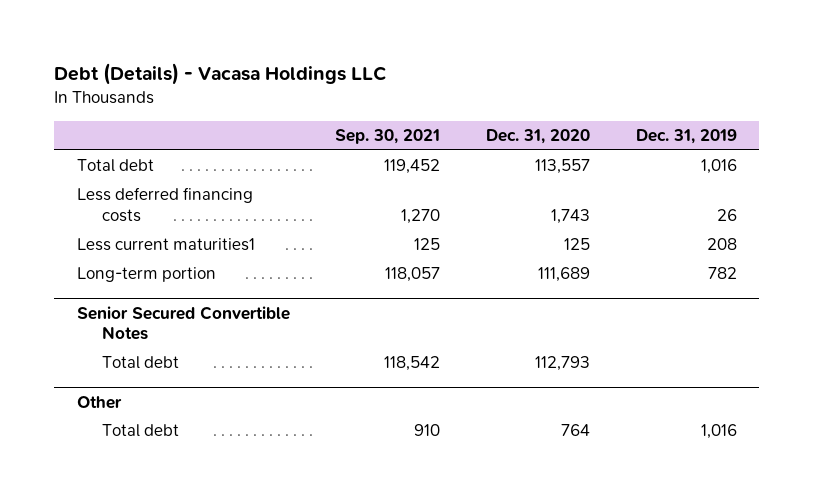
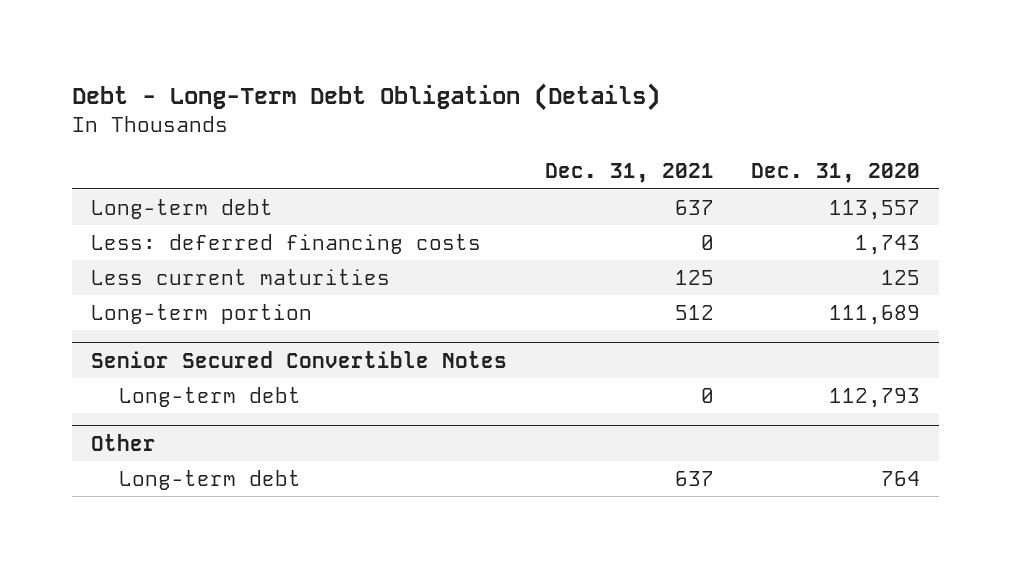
[54,63,388,86] Debt (Details) - Vacasa Holdings LLC -> [72,83,661,112] Debt - Long-Term Debt Obligation (Details)
[335,128,441,144] Sep. 30, 2021 -> none
[635,128,737,144] Dec. 31, 2019 -> none
none -> [544,163,714,184] Dec. 31, 2021
[76,159,154,173] Total debt -> [90,198,273,219] Long-term debt
[76,187,253,222] Less deferred financing costs -> [90,233,481,254] Less: deferred financing costs
[76,238,255,252] Less current maturities1 -> [90,268,390,285] Less current maturities
[101,356,179,370] Total debt -> [118,386,301,407] Long-term debt
[101,424,179,438] Total debt -> [118,469,301,490] Long-term debt

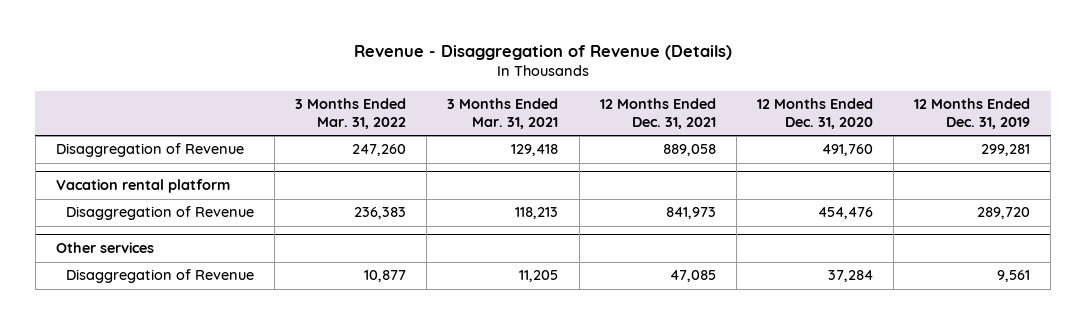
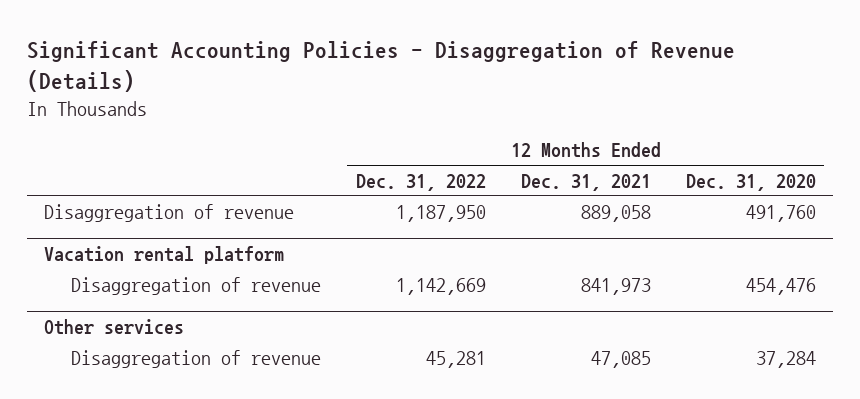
[353,45,732,61] Revenue - Disaggregation of Revenue (Details) -> [26,41,735,93] Significant Accounting Policies - Disaggregation of Revenue (Details)
[295,98,407,129] 3 Months Ended Mar. 31, 2022 -> none
[447,98,559,129] 3 Months Ended Mar. 31, 2021 -> none
[914,98,1031,129] 12 Months Ended Dec. 31, 2019 -> none
none -> [355,173,486,191] Dec. 31, 2022
[55,143,244,158] Disaggregation of Revenue -> [44,203,295,222] Disaggregation of revenue
[65,206,254,221] Disaggregation of Revenue -> [70,276,321,295] Disaggregation of revenue
[65,269,254,284] Disaggregation of Revenue -> [70,349,321,368] Disaggregation of revenue

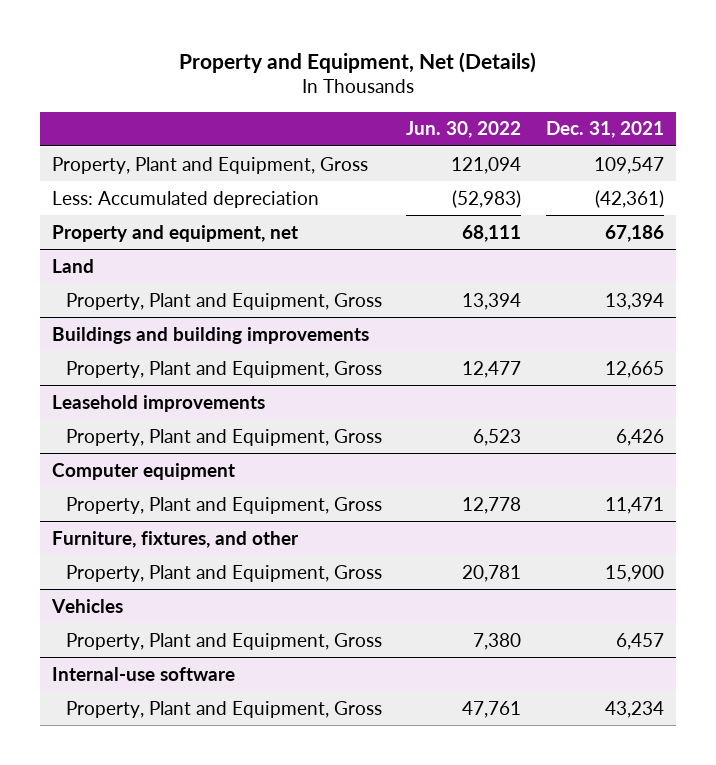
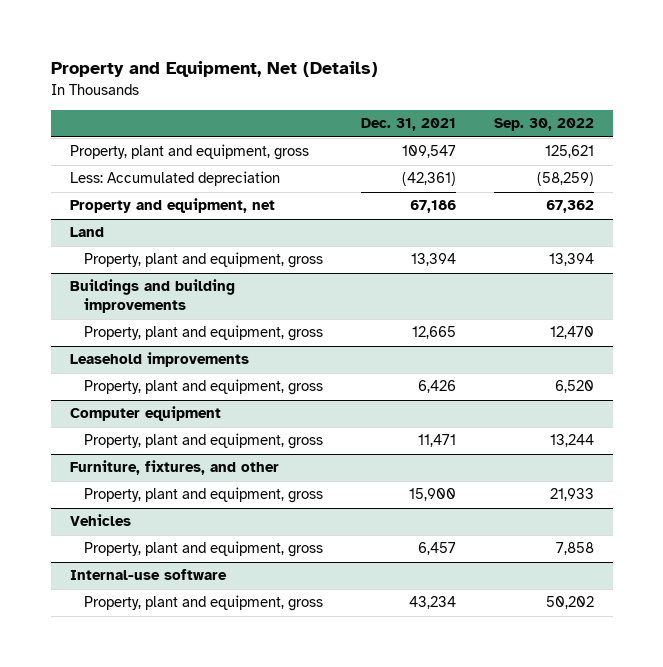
[406,121,522,139] Jun. 30, 2022 -> none
none -> [493,118,594,132] Sep. 30, 2022
[52,156,369,174] Property, Plant and Equipment, Gross -> [69,144,309,161] Property, plant and equipment, gross
[66,292,383,310] Property, Plant and Equipment, Gross -> [83,252,323,269] Property, plant and equipment, gross
[66,360,383,378] Property, Plant and Equipment, Gross -> [83,325,323,342] Property, plant and equipment, gross
[66,428,383,446] Property, Plant and Equipment, Gross -> [83,379,323,396] Property, plant and equipment, gross
[66,496,383,514] Property, Plant and Equipment, Gross -> [83,433,323,450] Property, plant and equipment, gross
[66,564,383,582] Property, Plant and Equipment, Gross -> [83,487,323,504] Property, plant and equipment, gross
[66,632,383,650] Property, Plant and Equipment, Gross -> [83,541,323,558] Property, plant and equipment, gross
[66,700,383,718] Property, Plant and Equipment, Gross -> [83,595,323,612] Property, plant and equipment, gross

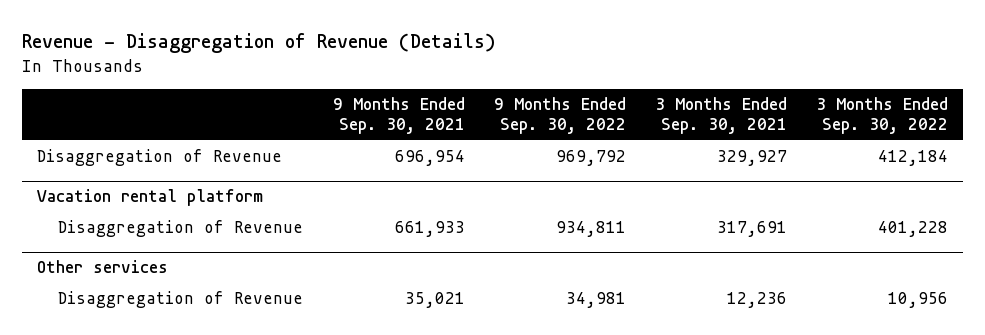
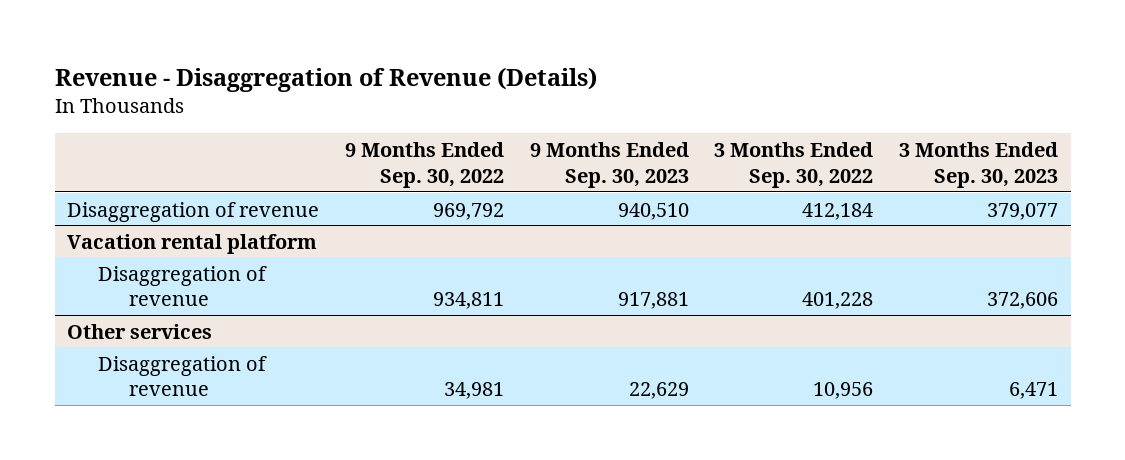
[332,96,465,135] 9 Months Ended Sep. 30, 2021 -> none
[655,96,788,135] 3 Months Ended Sep. 30, 2021 -> none
none -> [529,142,689,188] 9 Months Ended Sep. 30, 2023
none -> [899,142,1059,188] 3 Months Ended Sep. 30, 2023
[36,149,282,167] Disaggregation of Revenue -> [67,201,320,222] Disaggregation of revenue
[58,220,304,238] Disaggregation of Revenue -> [98,265,268,307] Disaggregation of revenue
[58,291,304,309] Disaggregation of Revenue -> [98,355,268,397] Disaggregation of revenue

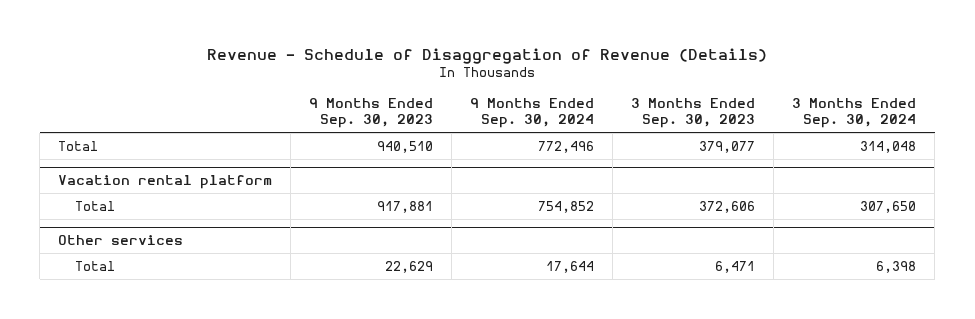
[54,66,597,92] Revenue - Disaggregation of Revenue (Details) -> [207,47,768,64] Revenue - Schedule of Disaggregation of Revenue (Details)
[345,142,505,188] 9 Months Ended Sep. 30, 2022 -> none
[714,142,874,188] 3 Months Ended Sep. 30, 2022 -> none
none -> [470,97,595,128] 9 Months Ended Sep. 30, 2024
none -> [792,97,917,128] 3 Months Ended Sep. 30, 2024
[67,201,320,222] Disaggregation of revenue -> [58,140,99,151] Total
[98,265,268,307] Disaggregation of revenue -> [75,200,116,211] Total
[98,355,268,397] Disaggregation of revenue -> [75,260,116,271] Total

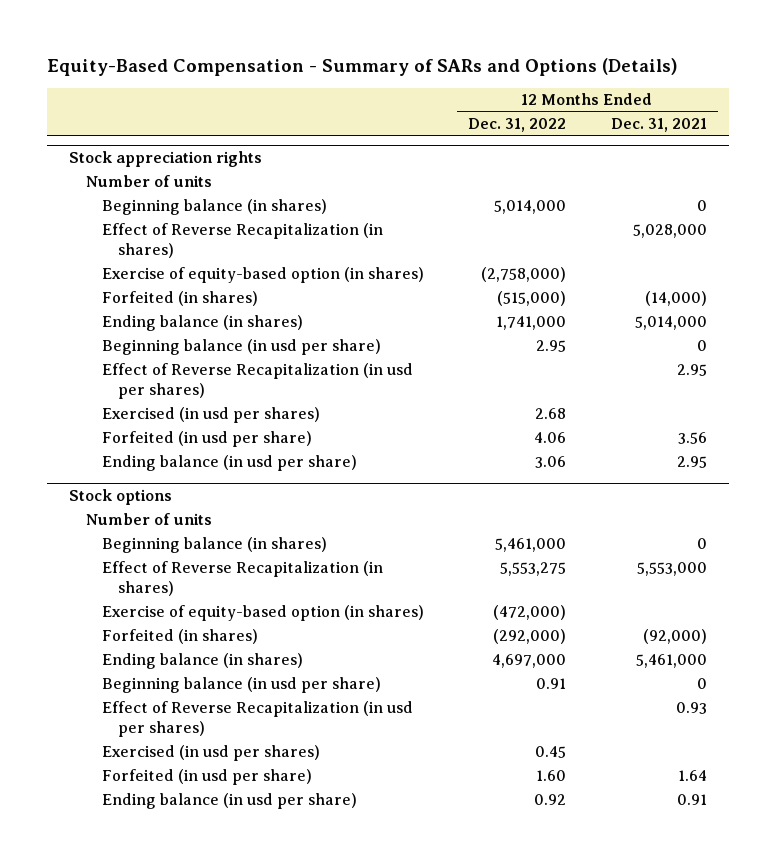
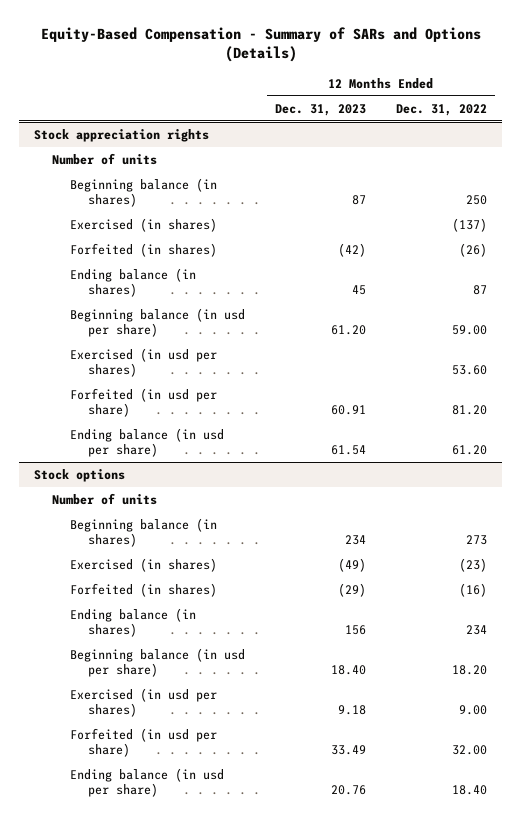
[610,117,707,132] Dec. 31, 2021 -> none
none -> [274,103,366,116] Dec. 31, 2023
[101,223,383,259] Effect of Reverse Recapitalization (in shares) -> none
[101,363,413,400] Effect of Reverse Recapitalization (in usd per shares) -> none
[494,200,567,215] 5,014,000 -> [466,195,488,206] 250
[101,267,424,284] Exercise of equity-based option (in shares) -> [69,217,217,232] Exercised (in shares)
[481,267,567,283] (2,758,000) -> [452,217,488,232] (137)
[497,291,567,307] (515,000) -> [459,242,488,257] (26)
[496,316,567,331] 1,741,000 -> [473,285,488,296] 87
[536,340,567,353] 2.95 -> [452,325,488,336] 59.00
[535,408,567,420] 2.68 -> [452,365,488,376] 53.60
[534,432,567,444] 4.06 -> [452,405,488,416] 81.20
[535,456,567,469] 3.06 -> [452,445,488,456] 61.20
[101,561,383,597] Effect of Reverse Recapitalization (in shares) -> none
[101,701,413,738] Effect of Reverse Recapitalization (in usd per shares) -> none
[495,538,567,553] 5,461,000 -> [466,535,488,546] 273
[101,605,424,622] Exercise of equity-based option (in shares) -> [69,557,217,572] Exercised (in shares)
[493,605,567,621] (472,000) -> [459,557,488,572] (23)
[493,629,567,645] (292,000) -> [459,582,488,597] (16)
[492,654,567,669] 4,697,000 -> [466,625,488,636] 234
[536,678,567,690] 0.91 -> [452,665,488,676] 18.20
[535,746,567,759] 0.45 -> [459,705,488,716] 9.00
[536,770,567,782] 1.60 -> [452,745,488,756] 32.00
[534,794,567,806] 0.92 -> [452,785,488,796] 18.40

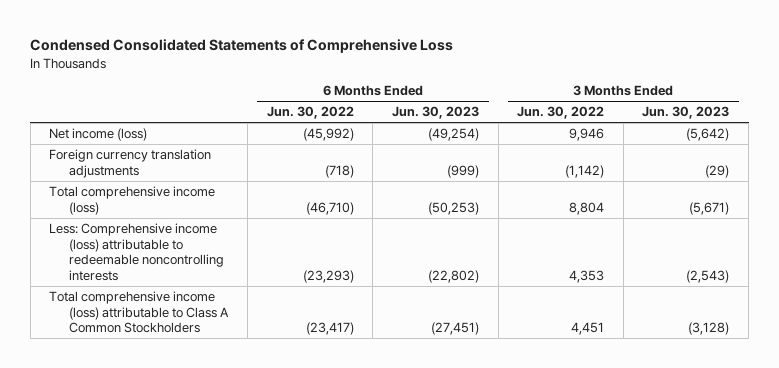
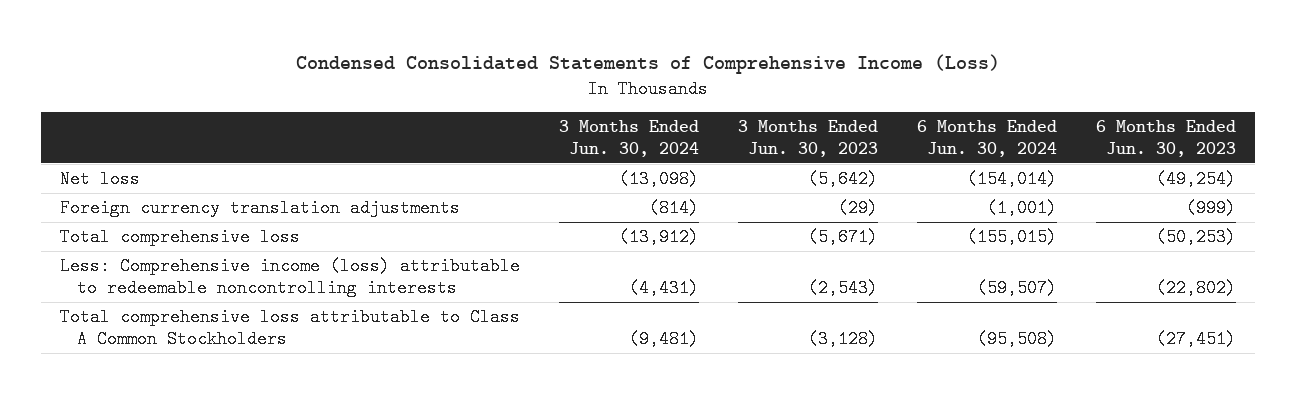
[30,39,454,54] Condensed Consolidated Statements of Comprehensive Loss -> [295,54,1000,75] Condensed Consolidated Statements of Comprehensive Income (Loss)
[266,106,354,120] Jun. 30, 2022 -> none
[517,106,605,120] Jun. 30, 2022 -> none
none -> [559,120,700,158] 3 Months Ended Jun. 30, 2024
none -> [916,120,1057,158] 6 Months Ended Jun. 30, 2024
[49,128,148,142] Net income (loss) -> [60,170,141,189] Net loss
[49,186,216,215] Total comprehensive income (loss) -> [60,228,301,247] Total comprehensive loss
[49,291,230,334] Total comprehensive income (loss) attributable to Class A Common Stockholders -> [60,308,521,348] Total comprehensive loss attributable to Class A Common Stockholders

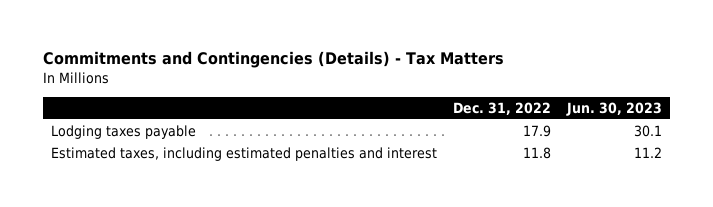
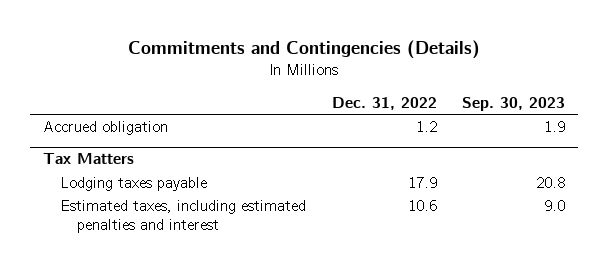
[42,51,504,69] Commitments and Contingencies (Details) - Tax Matters -> [127,40,480,60] Commitments and Contingencies (Details)
[566,102,663,117] Jun. 30, 2023 -> none
none -> [462,97,566,112] Sep. 30, 2023
none -> [42,121,168,136] Accrued obligation
none -> [42,153,134,165] Tax Matters
[522,146,551,159] 11.8 -> [407,200,437,212] 10.6

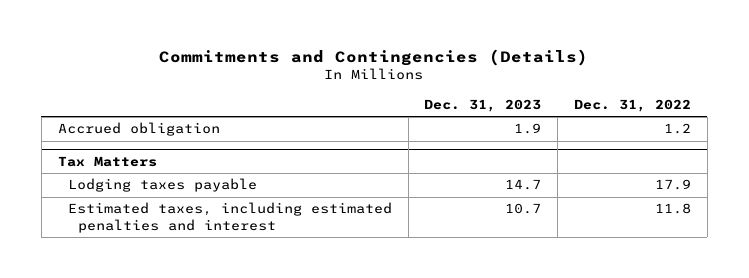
[462,97,566,112] Sep. 30, 2023 -> none
none -> [424,98,542,112] Dec. 31, 2023
[407,200,437,212] 10.6 -> [654,203,691,215] 11.8

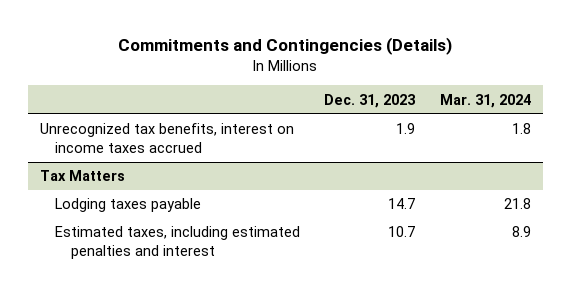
[573,98,691,112] Dec. 31, 2022 -> none
none -> [439,93,531,108] Mar. 31, 2024
[57,122,220,137] Accrued obligation -> [40,123,295,154] Unrecognized tax benefits, interest on income taxes accrued

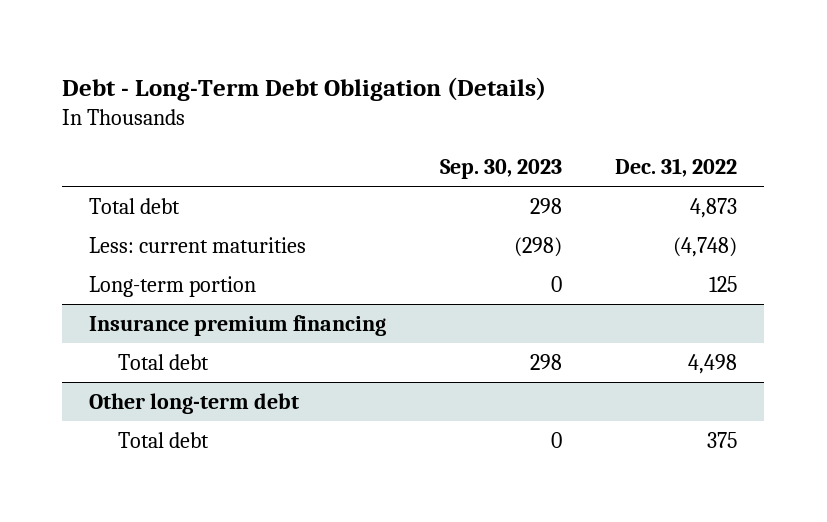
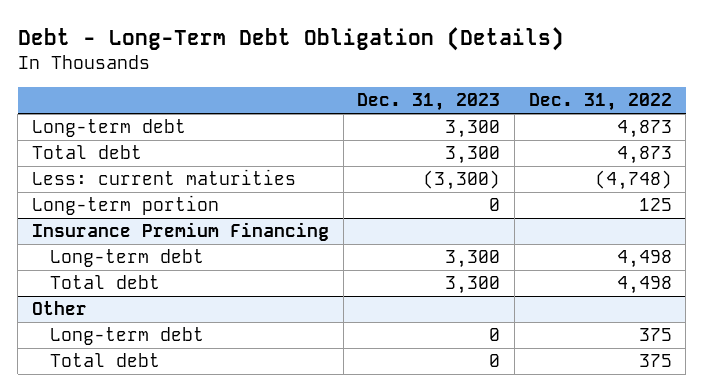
[439,158,562,179] Sep. 30, 2023 -> none
none -> [357,93,501,112] Dec. 31, 2023
none -> [31,119,186,138] Long-term debt
[89,315,387,337] Insurance premium financing -> [31,222,329,242] Insurance Premium Financing
none -> [49,249,204,268] Long-term debt
[89,393,300,415] Other long-term debt -> [31,301,87,316] Other
none -> [49,327,204,346] Long-term debt

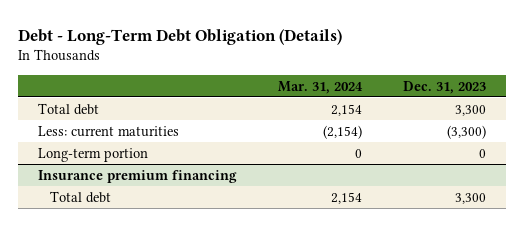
[528,93,672,112] Dec. 31, 2022 -> none
none -> [277,80,363,94] Mar. 31, 2024
[31,119,186,138] Long-term debt -> none
[49,249,204,268] Long-term debt -> none
[31,222,329,242] Insurance Premium Financing -> [38,169,238,183] Insurance premium financing
[31,301,87,316] Other -> none
[49,327,204,346] Long-term debt -> none
[49,353,160,368] Total debt -> none

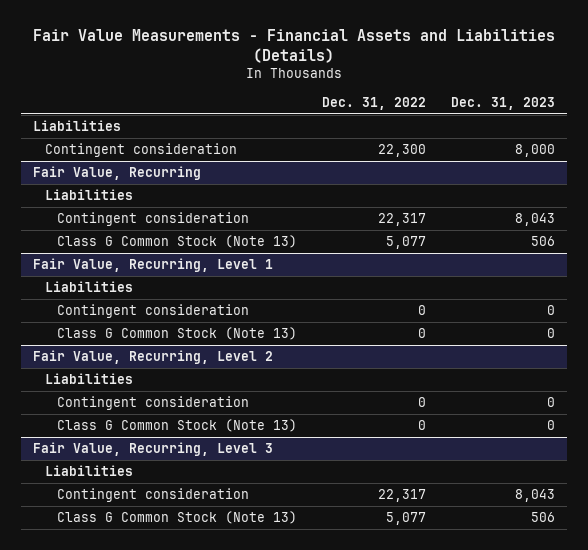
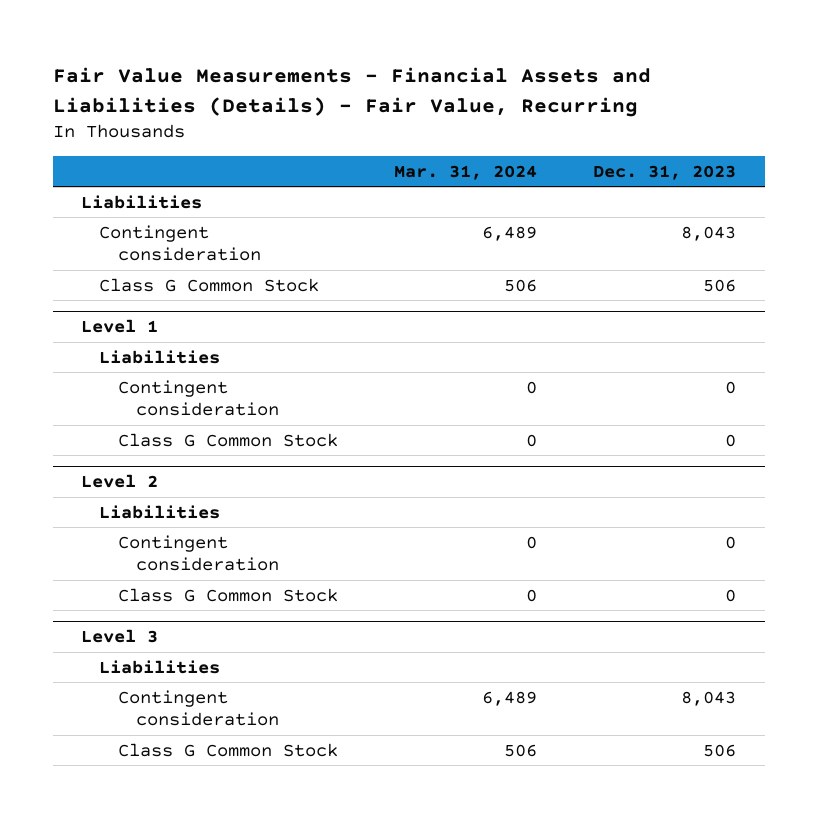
[33,28,556,63] Fair Value Measurements - Financial Assets and Liabilities (Details) -> [52,67,651,117] Fair Value Measurements - Financial Assets and Liabilities (Details) - Fair Value, Recurring
[322,96,427,110] Dec. 31, 2022 -> none
none -> [394,164,538,180] Mar. 31, 2024
[45,143,238,158] Contingent consideration -> none
[33,166,202,181] Fair Value, Recurring -> none
[45,189,134,201] Liabilities -> none
[33,258,274,273] Fair Value, Recurring, Level 1 -> none
[57,235,298,249] Class G Common Stock (Note 13) -> [99,277,320,292] Class G Common Stock
none -> [81,318,159,333] Level 1
[33,350,274,365] Fair Value, Recurring, Level 2 -> none
[57,327,298,341] Class G Common Stock (Note 13) -> [117,432,338,447] Class G Common Stock
none -> [81,473,159,488] Level 2
[33,442,274,457] Fair Value, Recurring, Level 3 -> none
[57,419,298,433] Class G Common Stock (Note 13) -> [117,587,338,602] Class G Common Stock
none -> [81,628,159,643] Level 3
[57,511,298,525] Class G Common Stock (Note 13) -> [117,742,338,757] Class G Common Stock

